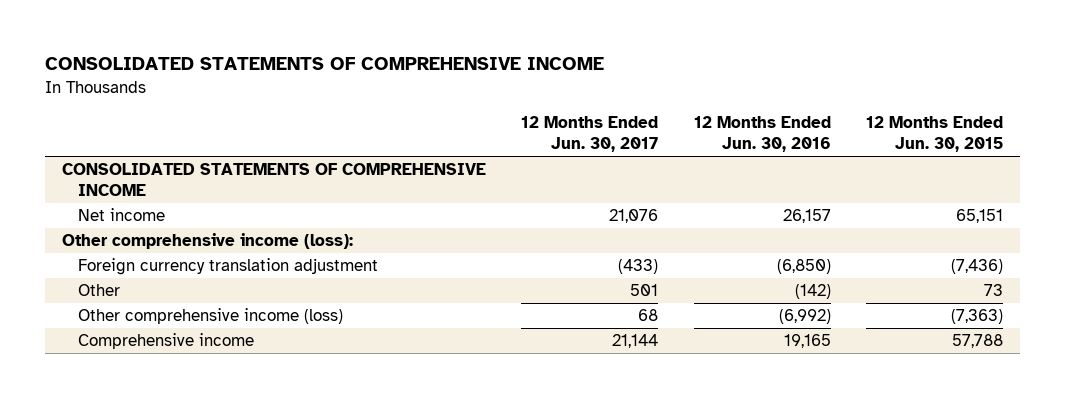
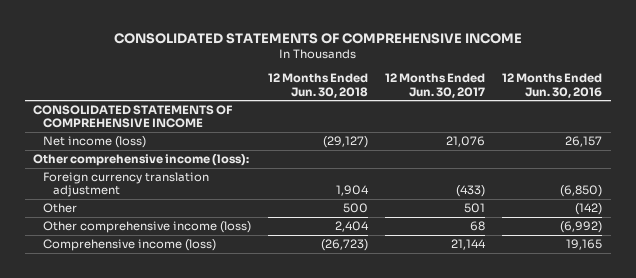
[865,116,1003,153] 12 Months Ended Jun. 30, 2015 -> none
none -> [268,73,369,98] 12 Months Ended Jun. 30, 2018
[77,208,165,222] Net income -> [43,136,147,149] Net income (loss)
[77,333,254,350] Comprehensive income -> [43,239,217,252] Comprehensive income (loss)

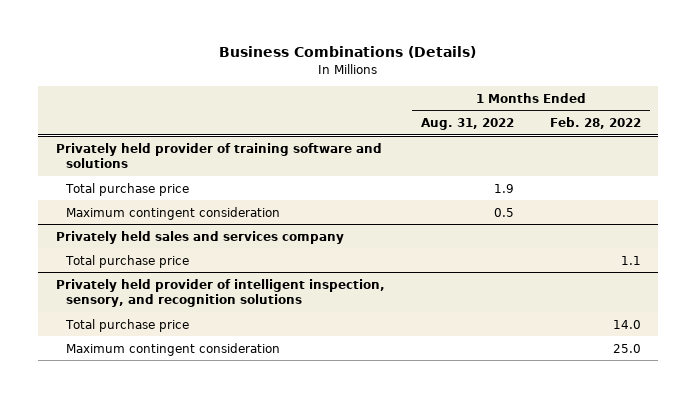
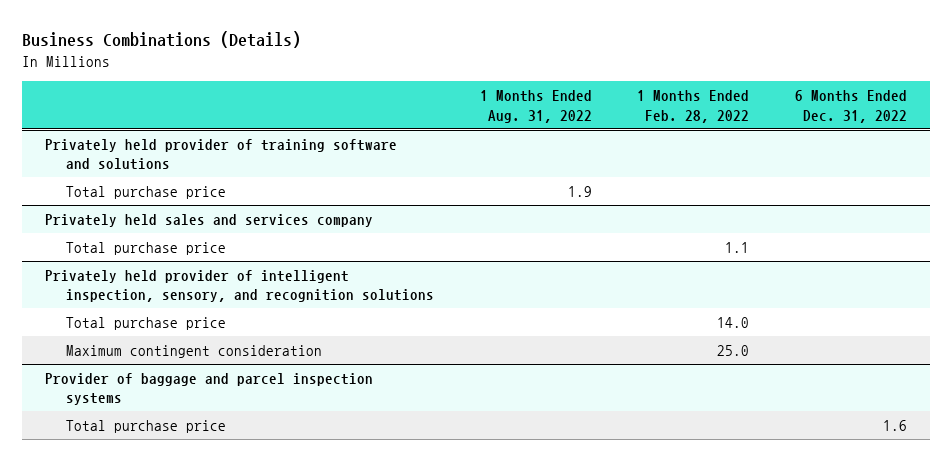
none -> [794,89,907,123] 6 Months Ended Dec. 31, 2022
[65,206,280,220] Maximum contingent consideration -> none
none -> [44,372,373,406] Provider of baggage and parcel inspection systems
none -> [66,419,227,433] Total purchase price

